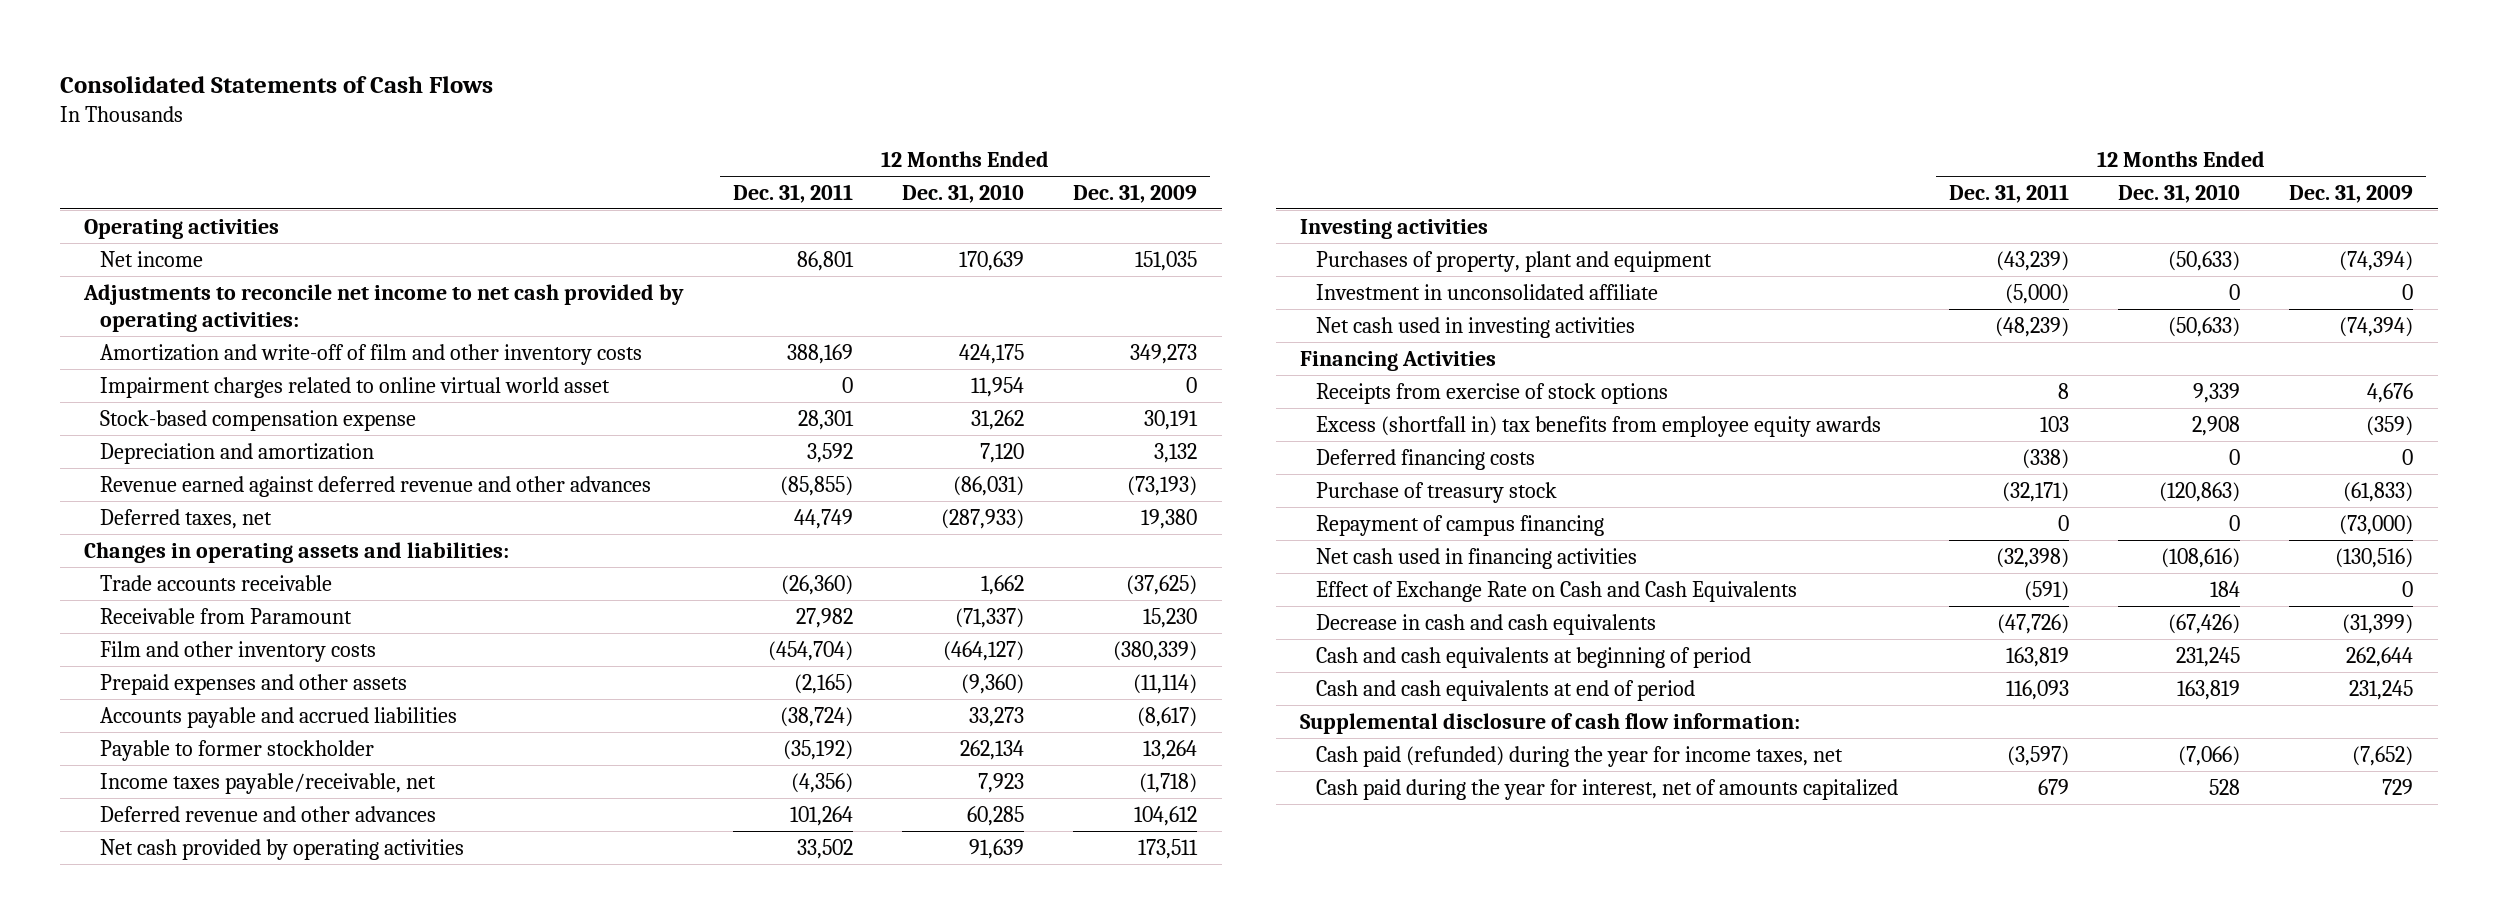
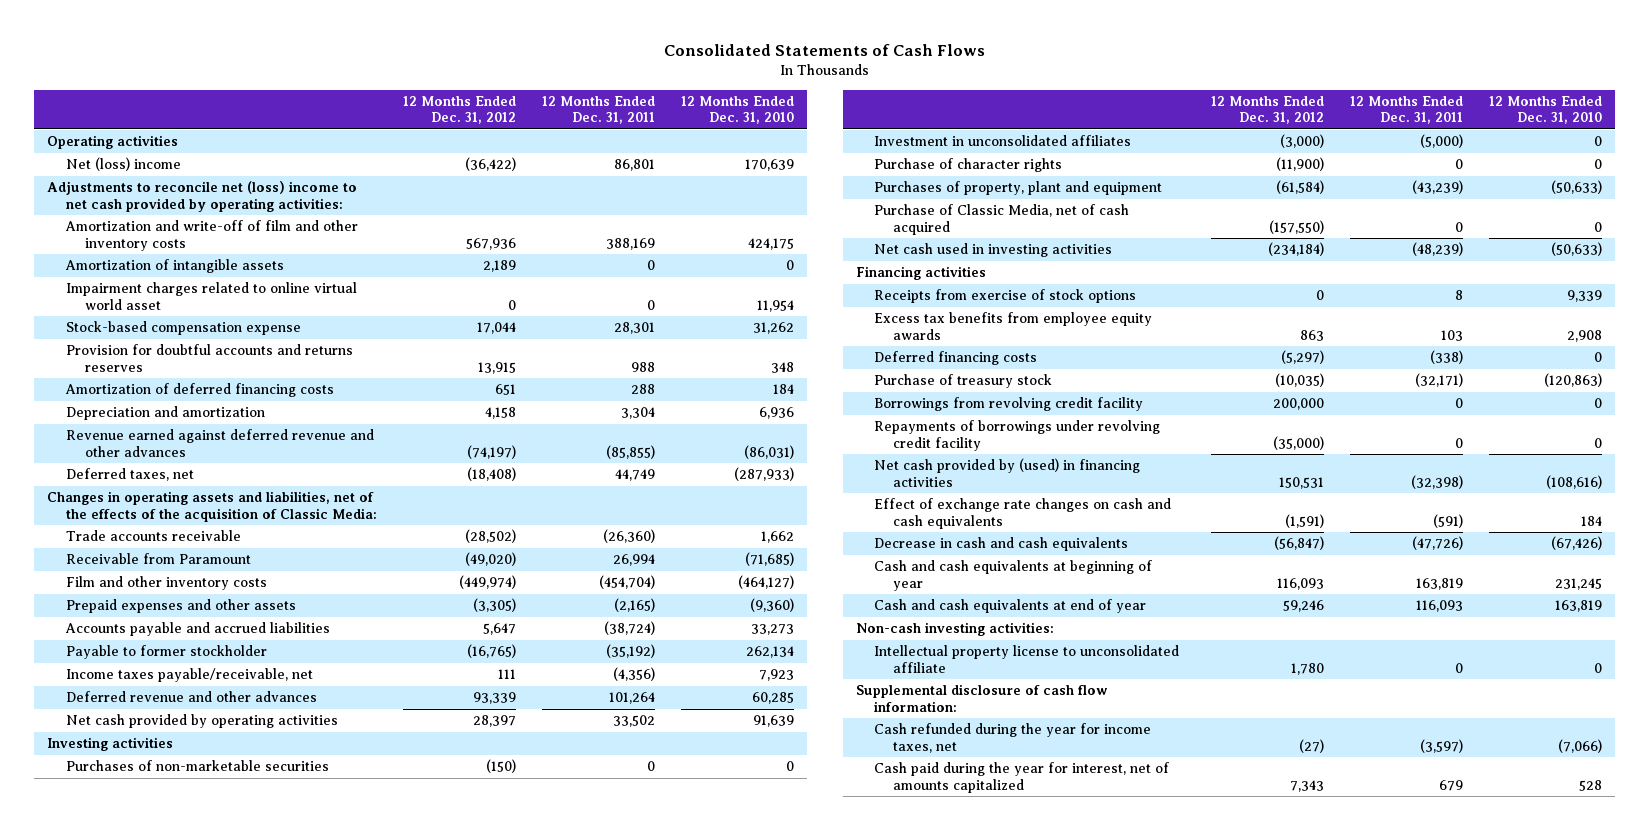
[1073,184,1198,204] Dec. 31, 2009 -> none
none -> [403,95,517,125] 12 Months Ended Dec. 31, 2012
[100,250,204,267] Net income -> [66,157,182,172] Net (loss) income
[83,283,685,332] Adjustments to reconcile net income to net cash provided by operating activities: -> [47,181,358,212] Adjustments to reconcile net (loss) income to net cash provided by operating activities:
none -> [65,259,285,274] Amortization of intangible assets
none -> [66,344,354,372] Provision for doubtful accounts and returns reserves
none -> [65,383,335,398] Amortization of deferred financing costs
[806,442,853,463] 3,592 -> [621,407,656,420] 3,304
[979,442,1024,463] 7,120 -> [759,407,795,420] 6,936
[84,541,510,563] Changes in operating assets and liabilities: -> [47,491,378,522] Changes in operating assets and liabilities, net of the effects of the acquisition of Classic Media:
[795,607,853,628] 27,982 -> [613,554,656,567] 26,994
[954,607,1024,628] (71,337) -> [745,552,795,567] (71,685)
none -> [66,760,330,772] Purchases of non-marketable securities
none -> [874,135,1132,147] Investment in unconsolidated affiliates
none -> [874,158,1063,173] Purchase of character rights
[1316,283,1659,300] Investment in unconsolidated affiliate -> none
none -> [874,204,1130,235] Purchase of Classic Media, net of cash acquired
[1300,350,1497,371] Financing Activities -> [855,266,986,281] Financing activities
[1316,415,1882,437] Excess (shortfall in) tax benefits from employee equity awards -> [874,312,1153,340] Excess tax benefits from employee equity awards
[1316,514,1605,536] Repayment of campus financing -> none
none -> [874,397,1144,412] Borrowings from revolving credit facility
none -> [874,420,1161,451] Repayments of borrowings under revolving credit facility
[1316,547,1638,569] Net cash used in financing activities -> [874,458,1141,487] Net cash provided by (used) in financing activities
[1316,580,1798,602] Effect of Exchange Rate on Cash and Cash Equivalents -> [874,498,1172,529] Effect of exchange rate changes on cash and cash equivalents
[1316,646,1752,668] Cash and cash equivalents at beginning of period -> [874,560,1153,591] Cash and cash equivalents at beginning of year
[1316,679,1696,701] Cash and cash equivalents at end of period -> [874,599,1147,614] Cash and cash equivalents at end of year
none -> [855,622,1054,637] Non-cash investing activities:
none -> [874,645,1180,673] Intellectual property license to unconsolidated affiliate
[1316,745,1844,767] Cash paid (refunded) during the year for income taxes, net -> [874,723,1152,753] Cash refunded during the year for income taxes, net

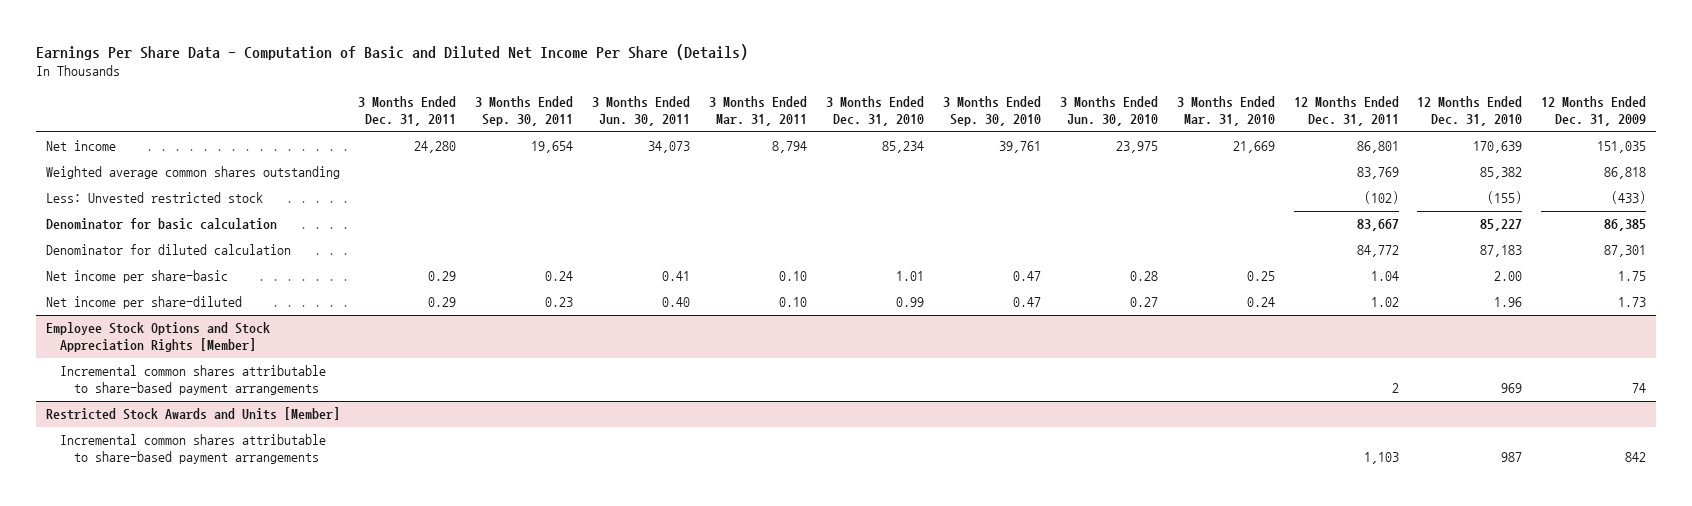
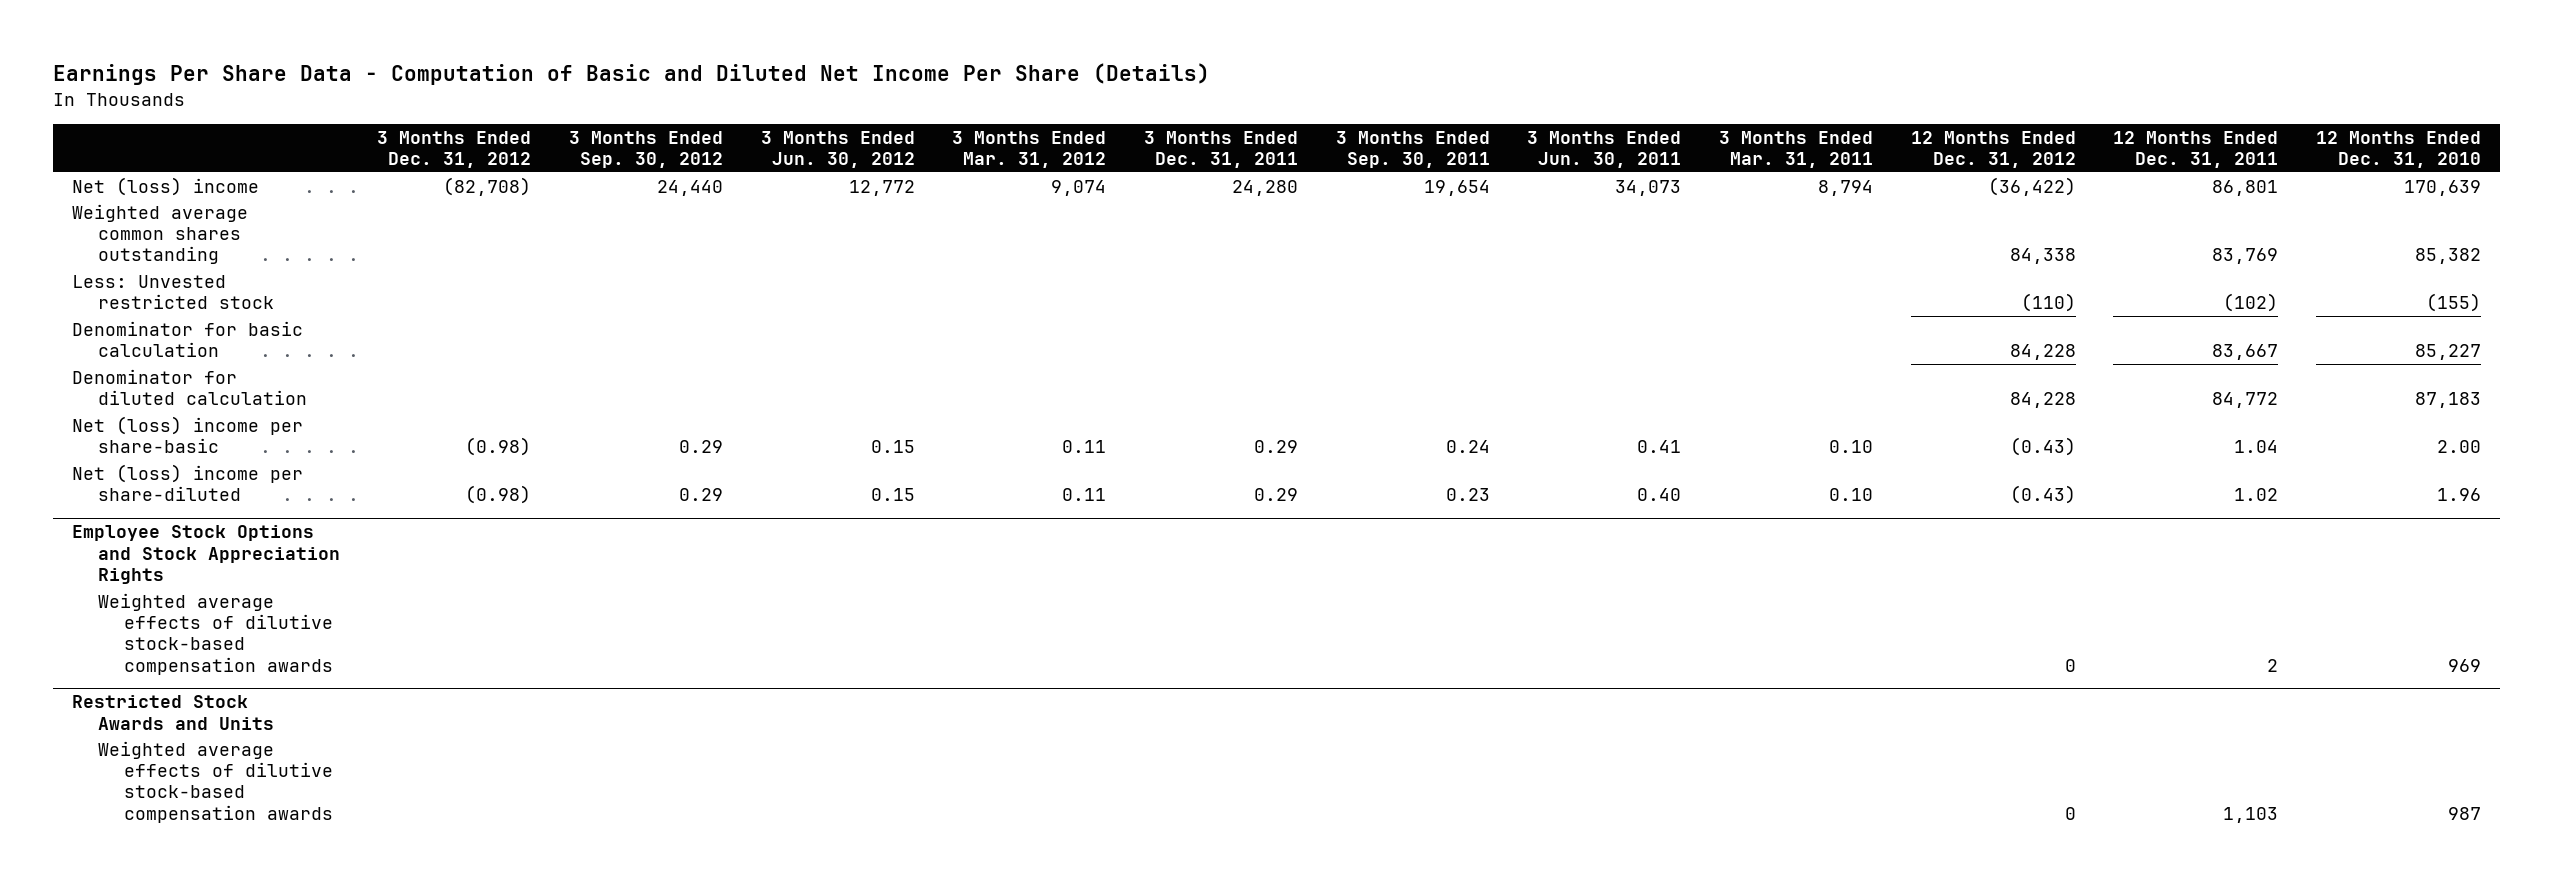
[826,96,925,127] 3 Months Ended Dec. 31, 2010 -> none
[942,96,1041,127] 3 Months Ended Sep. 30, 2010 -> none
[1059,96,1158,127] 3 Months Ended Jun. 30, 2010 -> none
[1176,96,1275,127] 3 Months Ended Mar. 31, 2010 -> none
[1541,96,1647,127] 12 Months Ended Dec. 31, 2009 -> none
none -> [377,130,532,169] 3 Months Ended Dec. 31, 2012
none -> [569,130,724,169] 3 Months Ended Sep. 30, 2012
none -> [760,130,915,169] 3 Months Ended Jun. 30, 2012
none -> [952,130,1107,169] 3 Months Ended Mar. 31, 2012
none -> [1910,130,2076,169] 12 Months Ended Dec. 31, 2012
[45,140,116,152] Net income -> [71,176,259,196] Net (loss) income
[45,270,228,284] Net income per share-basic -> [71,415,303,454] Net (loss) income per share-basic
[45,296,242,310] Net income per share-diluted -> [71,463,303,502] Net (loss) income per share-diluted
[45,322,270,353] Employee Stock Options and Stock Appreciation Rights [Member] -> [71,525,340,584] Employee Stock Options and Stock Appreciation Rights
[59,365,326,396] Incremental common shares attributable to share-based payment arrangements -> [97,592,333,675] Weighted average effects of dilutive stock-based compensation awards
[45,407,340,421] Restricted Stock Awards and Units [Member] -> [71,695,274,730] Restricted Stock Awards and Units
[59,434,326,465] Incremental common shares attributable to share-based payment arrangements -> [97,740,333,823] Weighted average effects of dilutive stock-based compensation awards

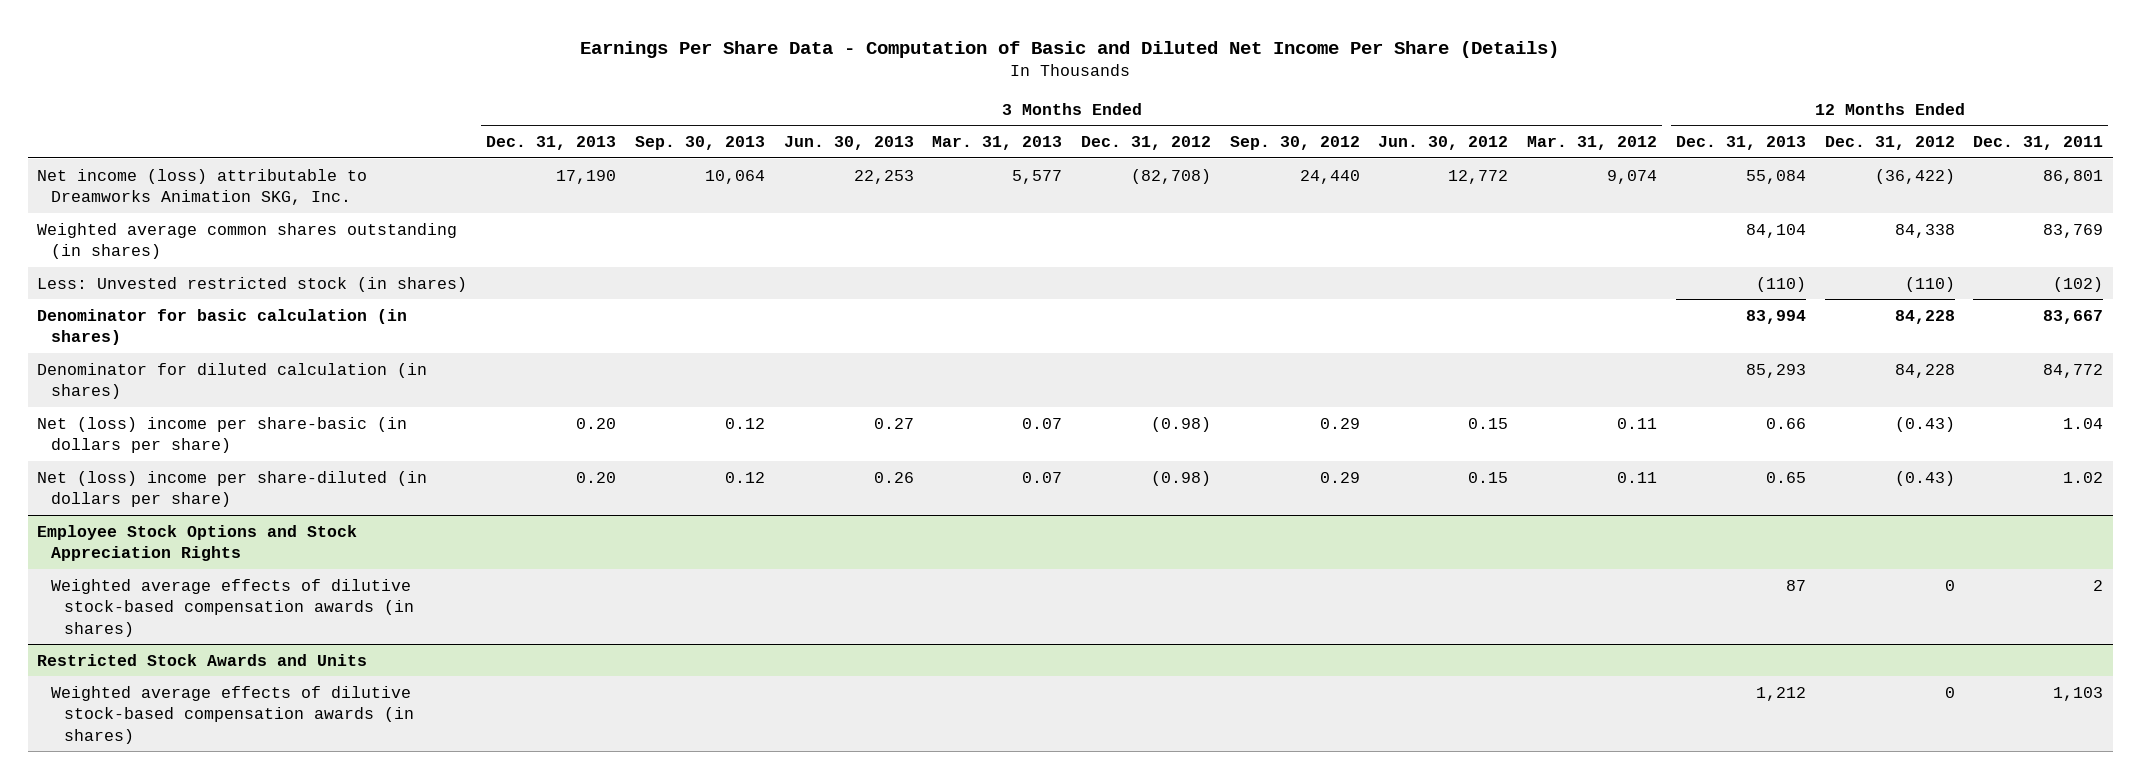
[1144,130,1299,169] 3 Months Ended Dec. 31, 2011 -> none
[1335,130,1490,169] 3 Months Ended Sep. 30, 2011 -> none
[1527,130,1682,169] 3 Months Ended Jun. 30, 2011 -> none
[1718,130,1873,169] 3 Months Ended Mar. 31, 2011 -> none
[2315,130,2481,169] 12 Months Ended Dec. 31, 2010 -> none
none -> [486,135,617,150] Dec. 31, 2013
none -> [634,135,765,150] Sep. 30, 2013
none -> [783,135,914,150] Jun. 30, 2013
none -> [932,135,1063,150] Mar. 31, 2013
none -> [1675,135,1806,150] Dec. 31, 2013
[71,176,259,196] Net (loss) income -> [37,168,368,206] Net income (loss) attributable to Dreamworks Animation SKG, Inc.
[71,203,248,265] Weighted average common shares outstanding -> [37,222,458,260] Weighted average common shares outstanding (in shares)
[71,274,274,310] Less: Unvested restricted stock -> [37,276,468,292] Less: Unvested restricted stock (in shares)
[71,320,303,358] Denominator for basic calculation -> [37,308,408,346] Denominator for basic calculation (in shares)
[71,368,307,406] Denominator for diluted calculation -> [37,362,428,400] Denominator for diluted calculation (in shares)
[71,415,303,454] Net (loss) income per share-basic -> [37,416,408,454] Net (loss) income per share-basic (in dollars per share)
[71,463,303,502] Net (loss) income per share-diluted -> [37,470,428,508] Net (loss) income per share-diluted (in dollars per share)
[97,592,333,675] Weighted average effects of dilutive stock-based compensation awards -> [50,578,414,637] Weighted average effects of dilutive stock-based compensation awards (in shares)
[97,740,333,823] Weighted average effects of dilutive stock-based compensation awards -> [50,685,414,744] Weighted average effects of dilutive stock-based compensation awards (in shares)

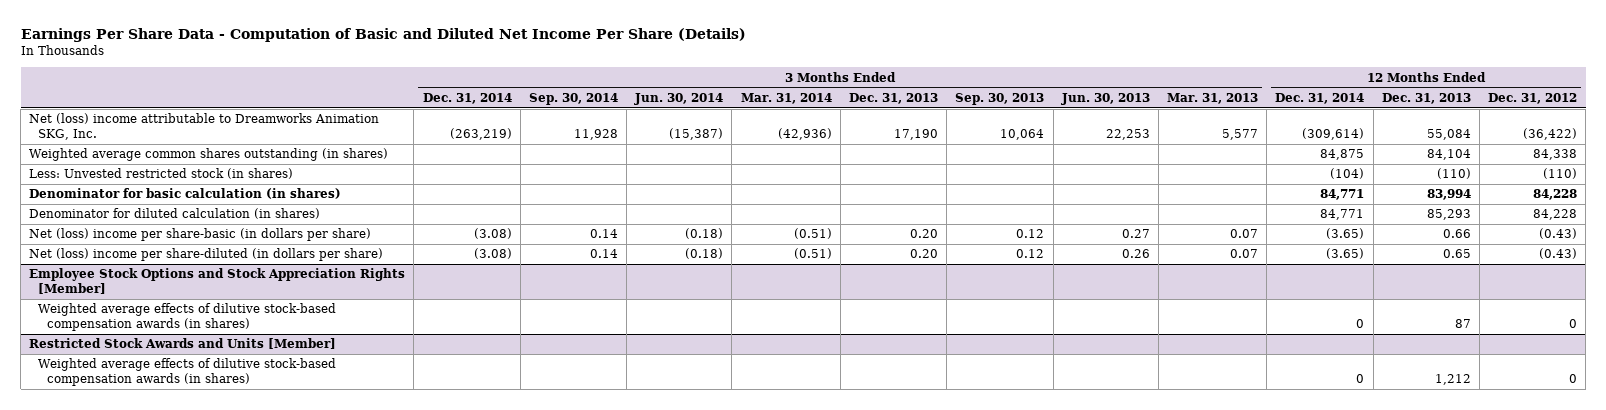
[1080,135,1211,150] Dec. 31, 2012 -> none
[1229,135,1360,150] Sep. 30, 2012 -> none
[1378,135,1509,150] Jun. 30, 2012 -> none
[1527,135,1658,150] Mar. 31, 2012 -> none
[1973,135,2104,150] Dec. 31, 2011 -> none
none -> [422,92,512,104] Dec. 31, 2014
none -> [528,92,618,105] Sep. 30, 2014
none -> [634,92,724,105] Jun. 30, 2014
none -> [740,92,832,104] Mar. 31, 2014
none -> [1275,92,1365,104] Dec. 31, 2014
[37,168,368,206] Net income (loss) attributable to Dreamworks Animation SKG, Inc. -> [29,113,380,141] Net (loss) income attributable to Dreamworks Animation SKG, Inc.
[37,524,358,562] Employee Stock Options and Stock Appreciation Rights -> [29,268,406,295] Employee Stock Options and Stock Appreciation Rights [Member]
[37,653,368,666] Restricted Stock Awards and Units -> [29,338,337,350] Restricted Stock Awards and Units [Member]

